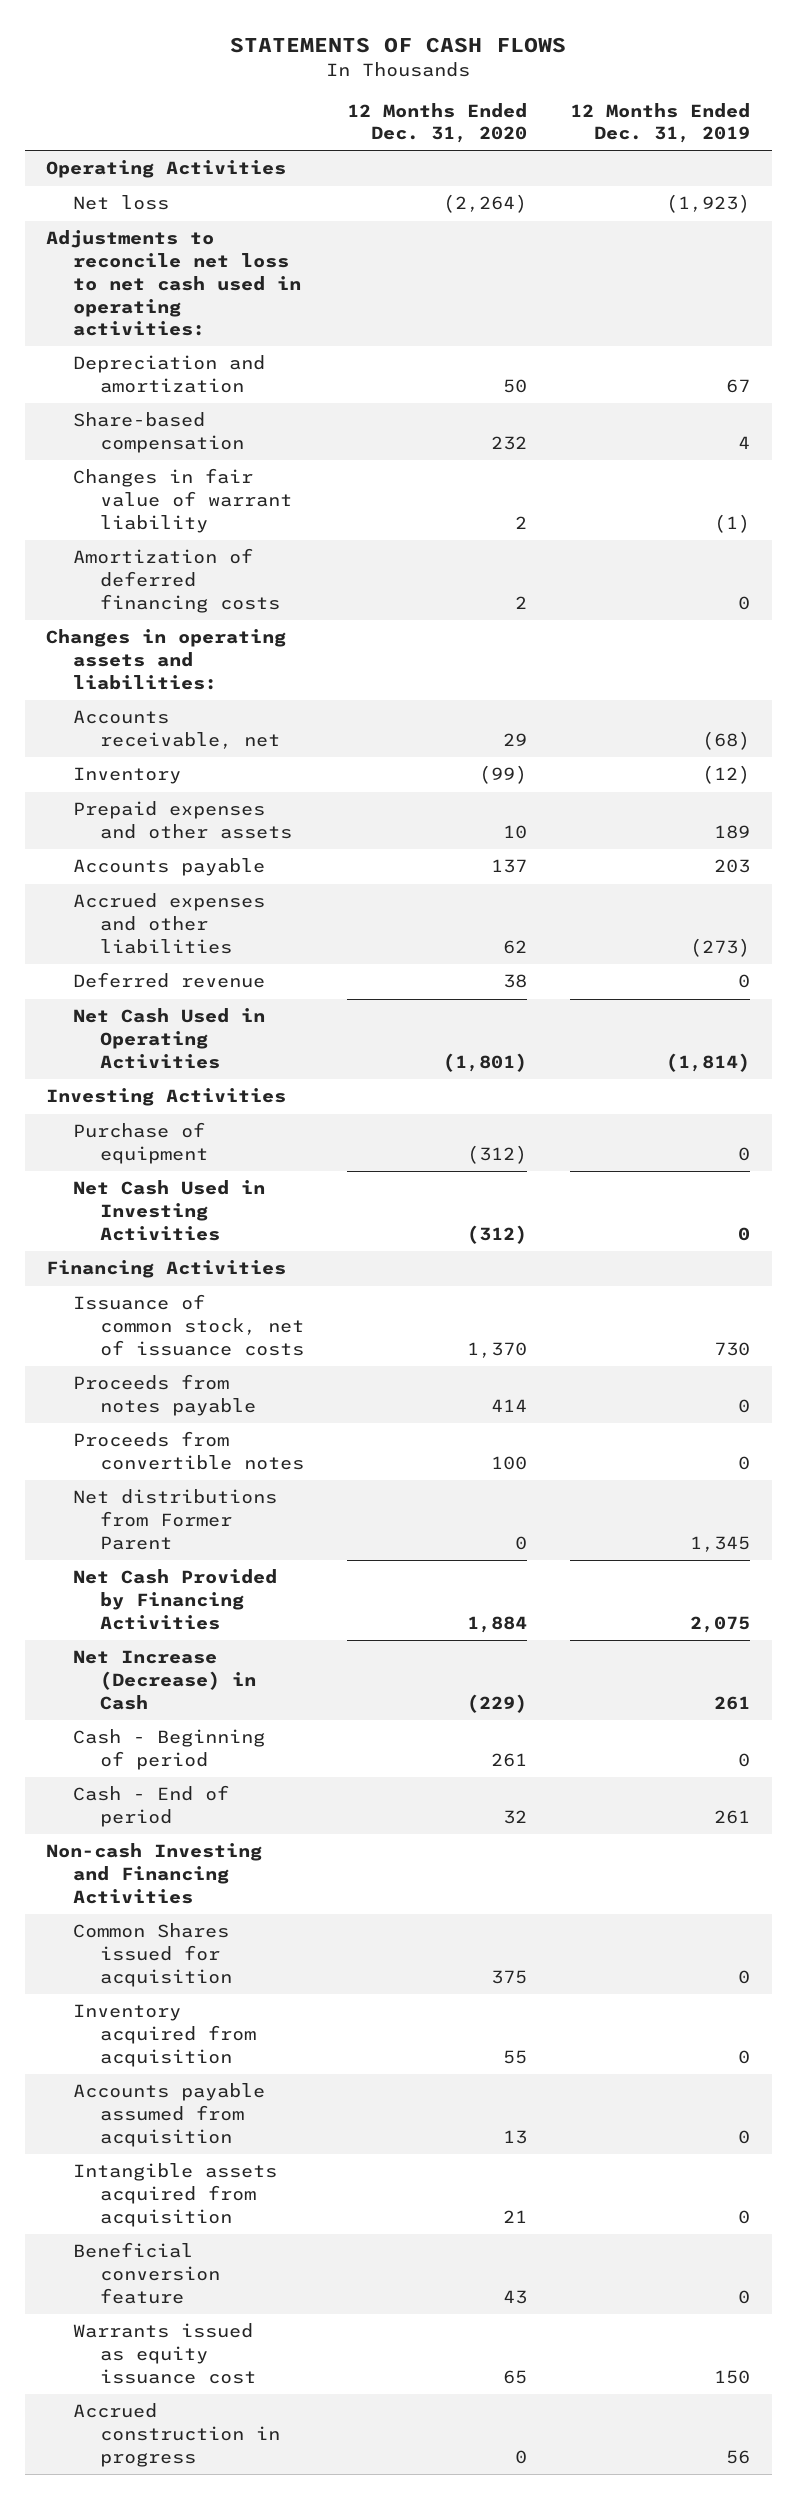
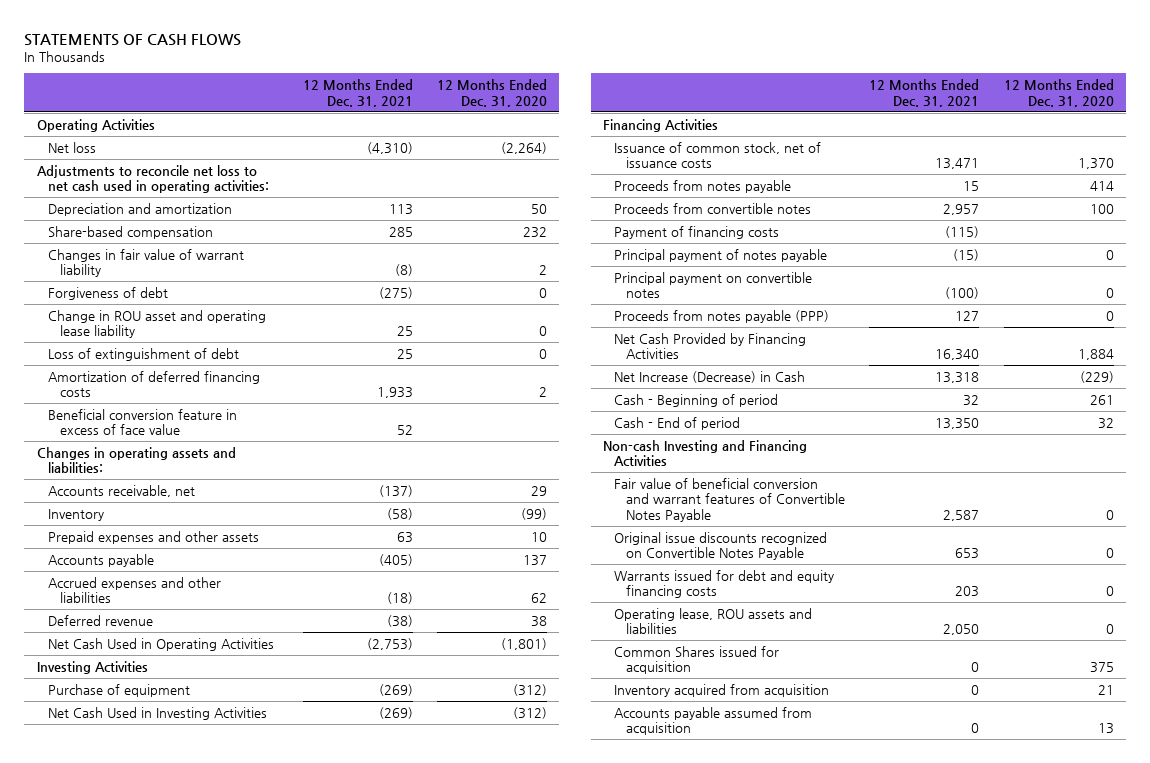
[570,102,751,144] 12 Months Ended Dec. 31, 2019 -> none
none -> [303,79,414,107] 12 Months Ended Dec. 31, 2021
none -> [48,286,169,300] Forgiveness of debt
none -> [48,309,267,339] Change in ROU asset and operating lease liability
none -> [48,347,240,361] Loss of extinguishment of debt
none -> [48,408,238,436] Beneficial conversion feature in excess of face value
[73,1489,278,1550] Net distributions from Former Parent -> none
none -> [614,225,780,239] Payment of financing costs
none -> [614,248,828,262] Principal payment of notes payable
none -> [614,271,813,299] Principal payment on convertible notes
none -> [614,309,830,323] Proceeds from notes payable (PPP)
none -> [614,477,846,523] Fair value of beneficial conversion and warrant features of Convertible Notes Payable
none -> [614,531,828,561] Original issue discounts recognized on Convertible Notes Payable
none -> [614,569,835,599] Warrants issued for debt and equity financing costs
none -> [614,607,813,635] Operating lease, ROU assets and liabilities
[503,2049,528,2064] 55 -> [1097,684,1114,695] 21
[73,2163,278,2227] Intangible assets acquired from acquisition -> none
[73,2242,221,2304] Beneficial conversion feature -> none
[73,2323,257,2384] Warrants issued as equity issuance cost -> none
[73,2403,281,2467] Accrued construction in progress -> none

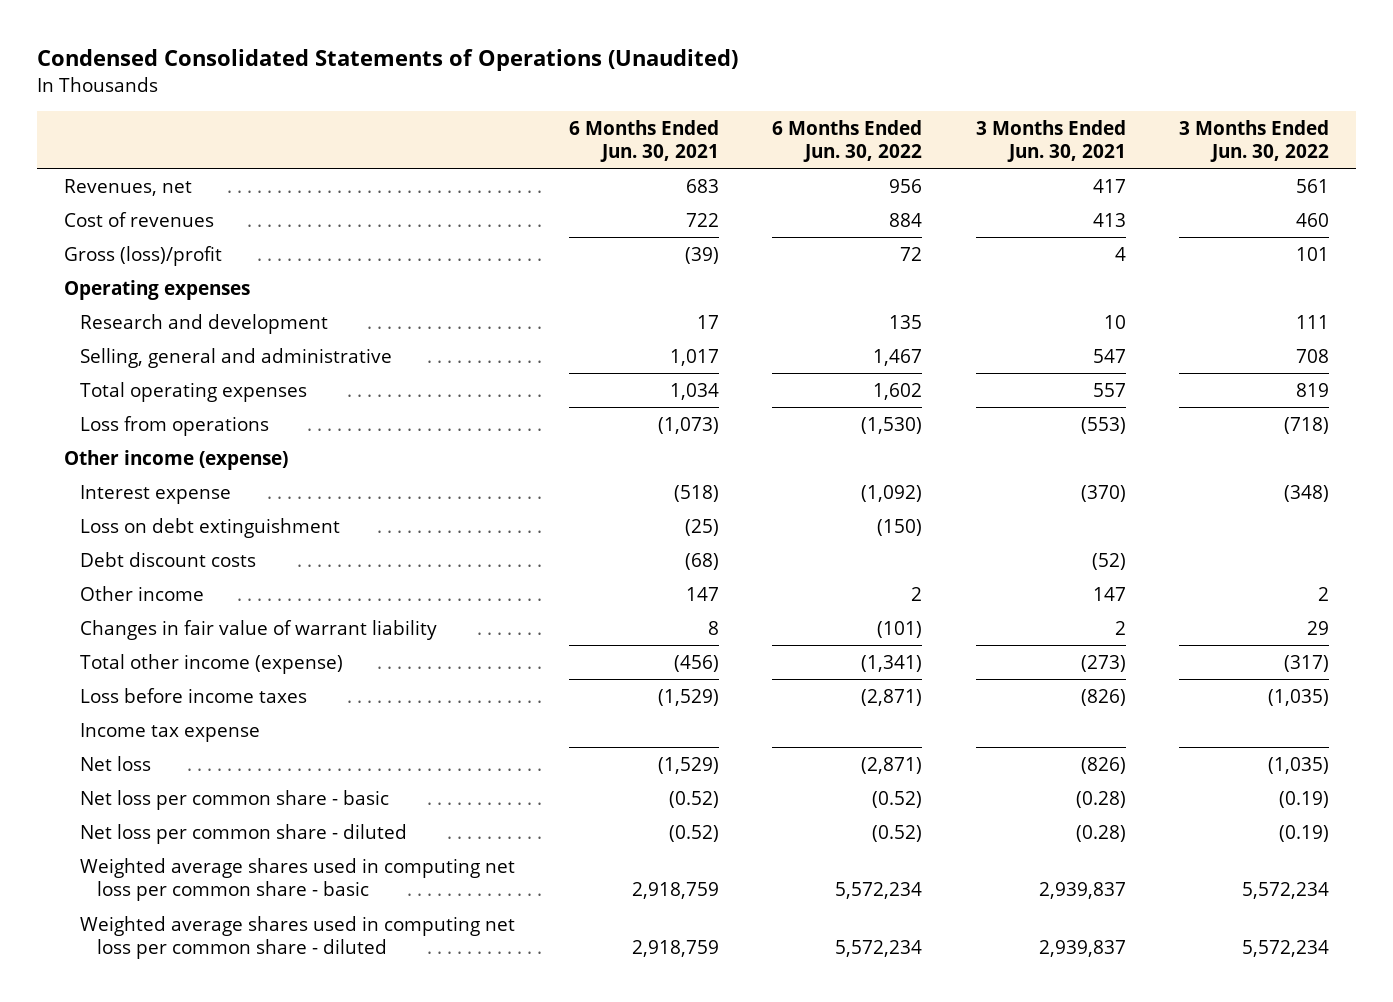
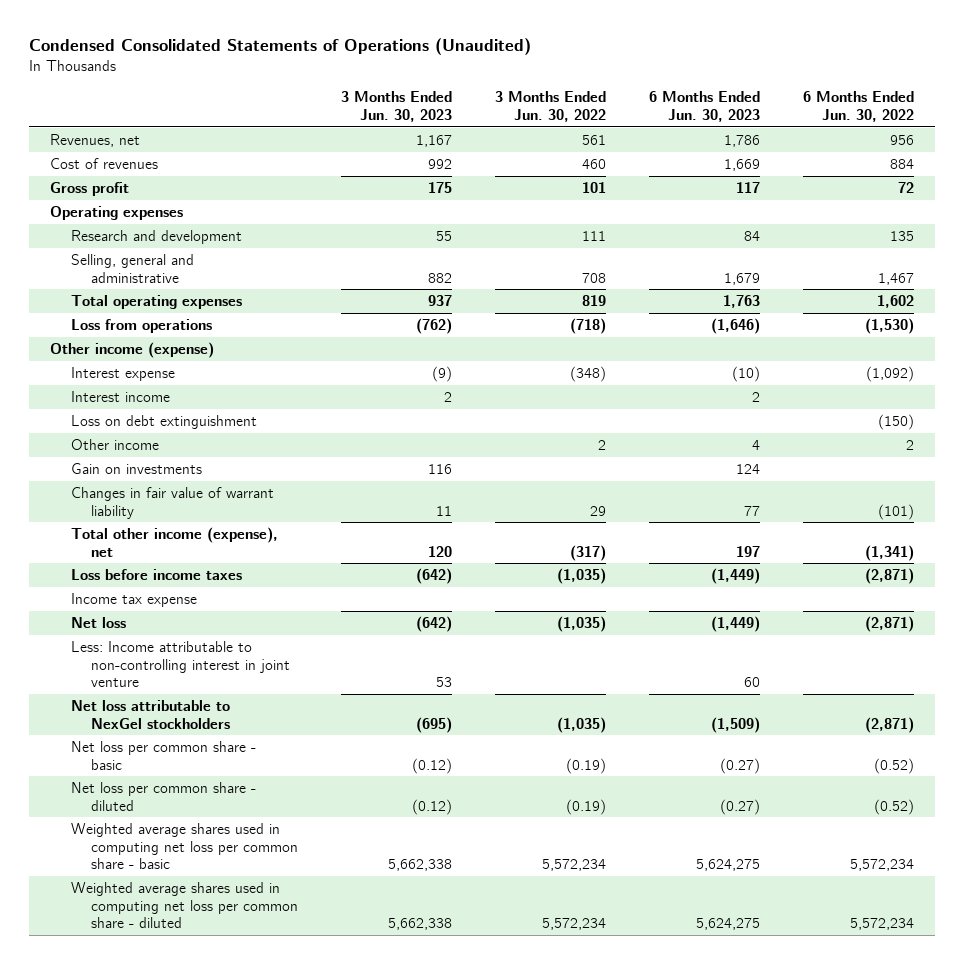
[568,119,719,163] 6 Months Ended Jun. 30, 2021 -> none
[975,119,1126,163] 3 Months Ended Jun. 30, 2021 -> none
none -> [341,91,453,123] 3 Months Ended Jun. 30, 2023
none -> [648,91,760,123] 6 Months Ended Jun. 30, 2023
[63,245,222,266] Gross (loss)/profit -> [49,181,129,196] Gross profit
none -> [70,390,170,402] Interest income
[80,551,257,567] Debt discount costs -> none
none -> [70,462,202,474] Gain on investments
[80,653,344,674] Total other income (expense) -> [70,526,278,557] Total other income (expense), net
none -> [70,640,291,688] Less: Income attributable to non-controlling interest in joint venture
none -> [70,699,231,729] Net loss attributable to NexGel stockholders

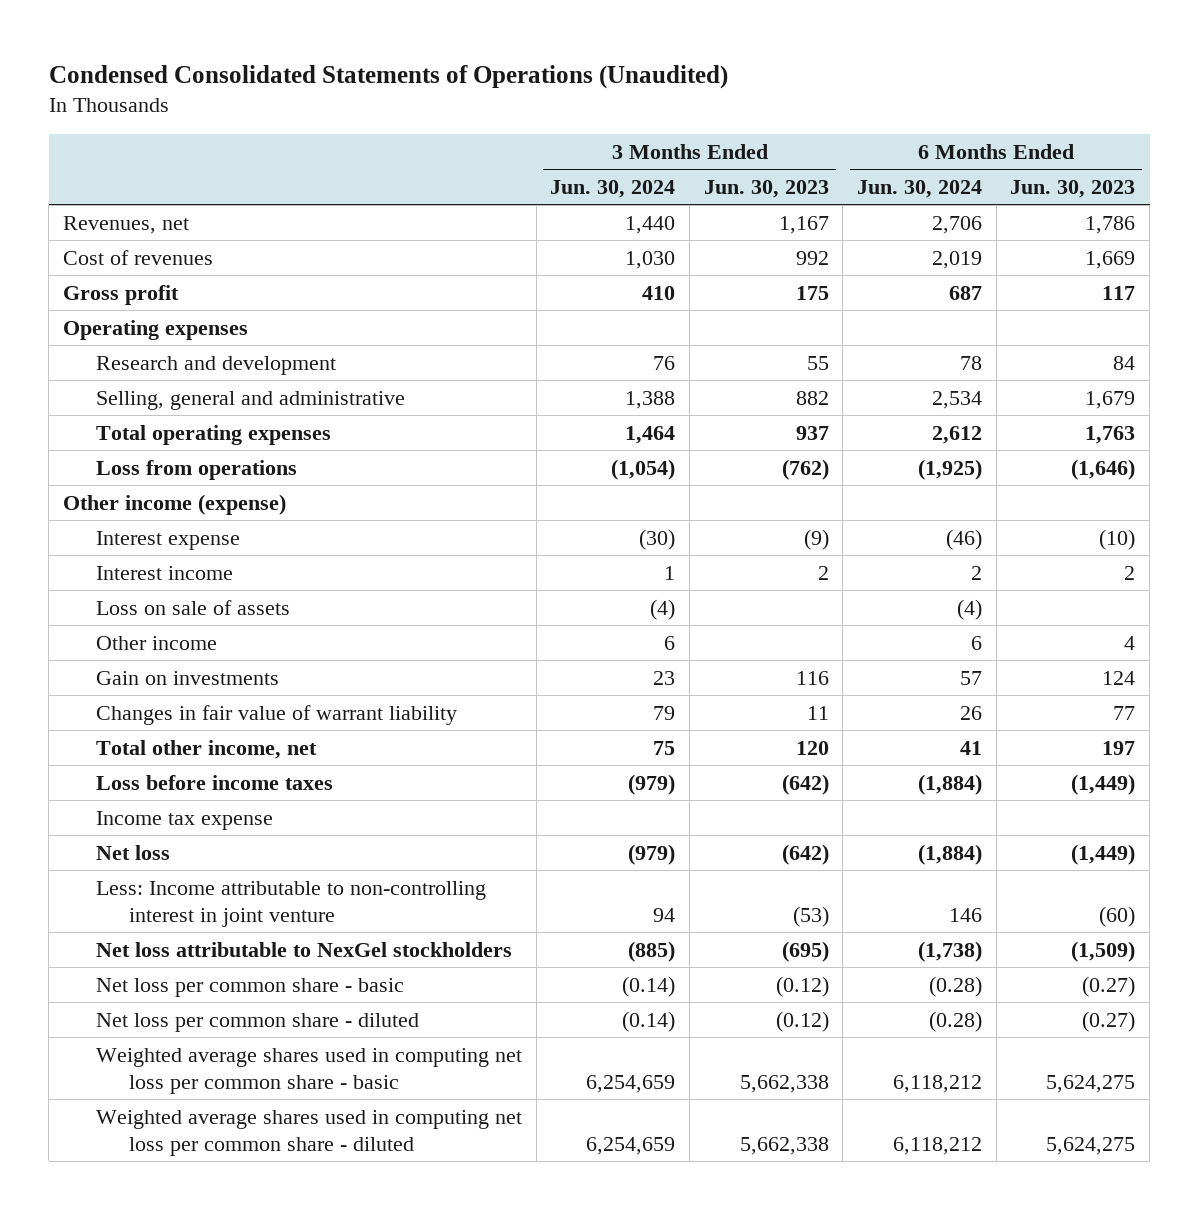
[494,91,606,123] 3 Months Ended Jun. 30, 2022 -> none
[802,91,914,123] 6 Months Ended Jun. 30, 2022 -> none
none -> [550,179,676,198] Jun. 30, 2024
none -> [857,179,983,198] Jun. 30, 2024
[70,414,257,429] Loss on debt extinguishment -> none
none -> [96,599,291,615] Loss on sale of assets
[70,526,278,557] Total other income (expense), net -> [96,739,318,759] Total other income, net
[436,677,453,688] 53 -> [792,905,829,927] (53)
[743,677,760,688] 60 -> [1099,905,1136,927] (60)

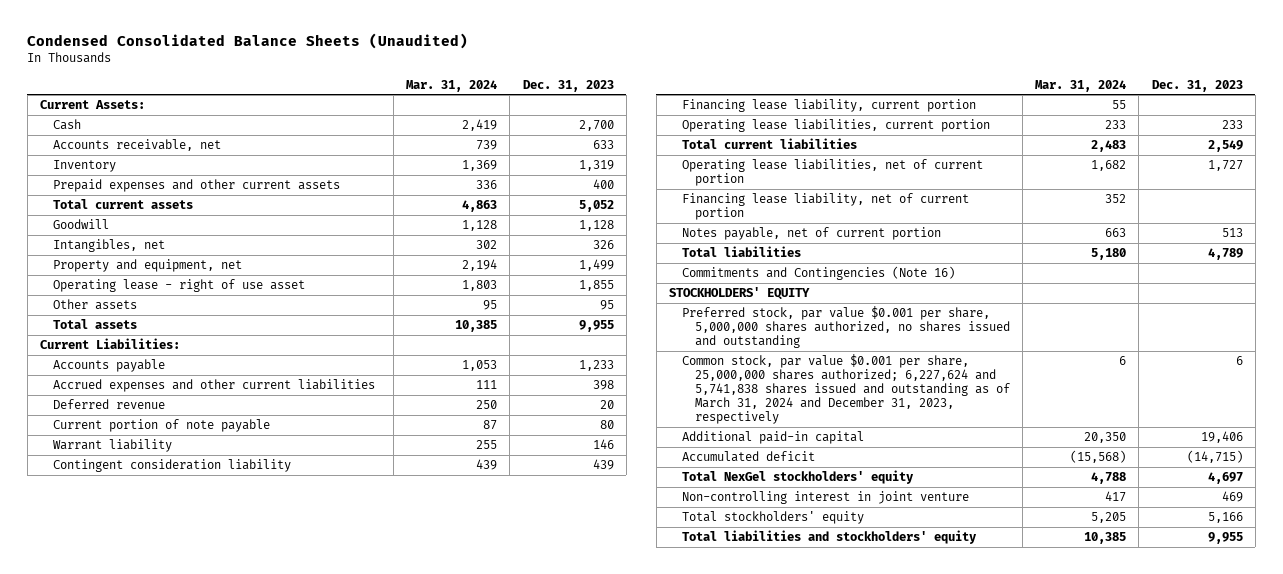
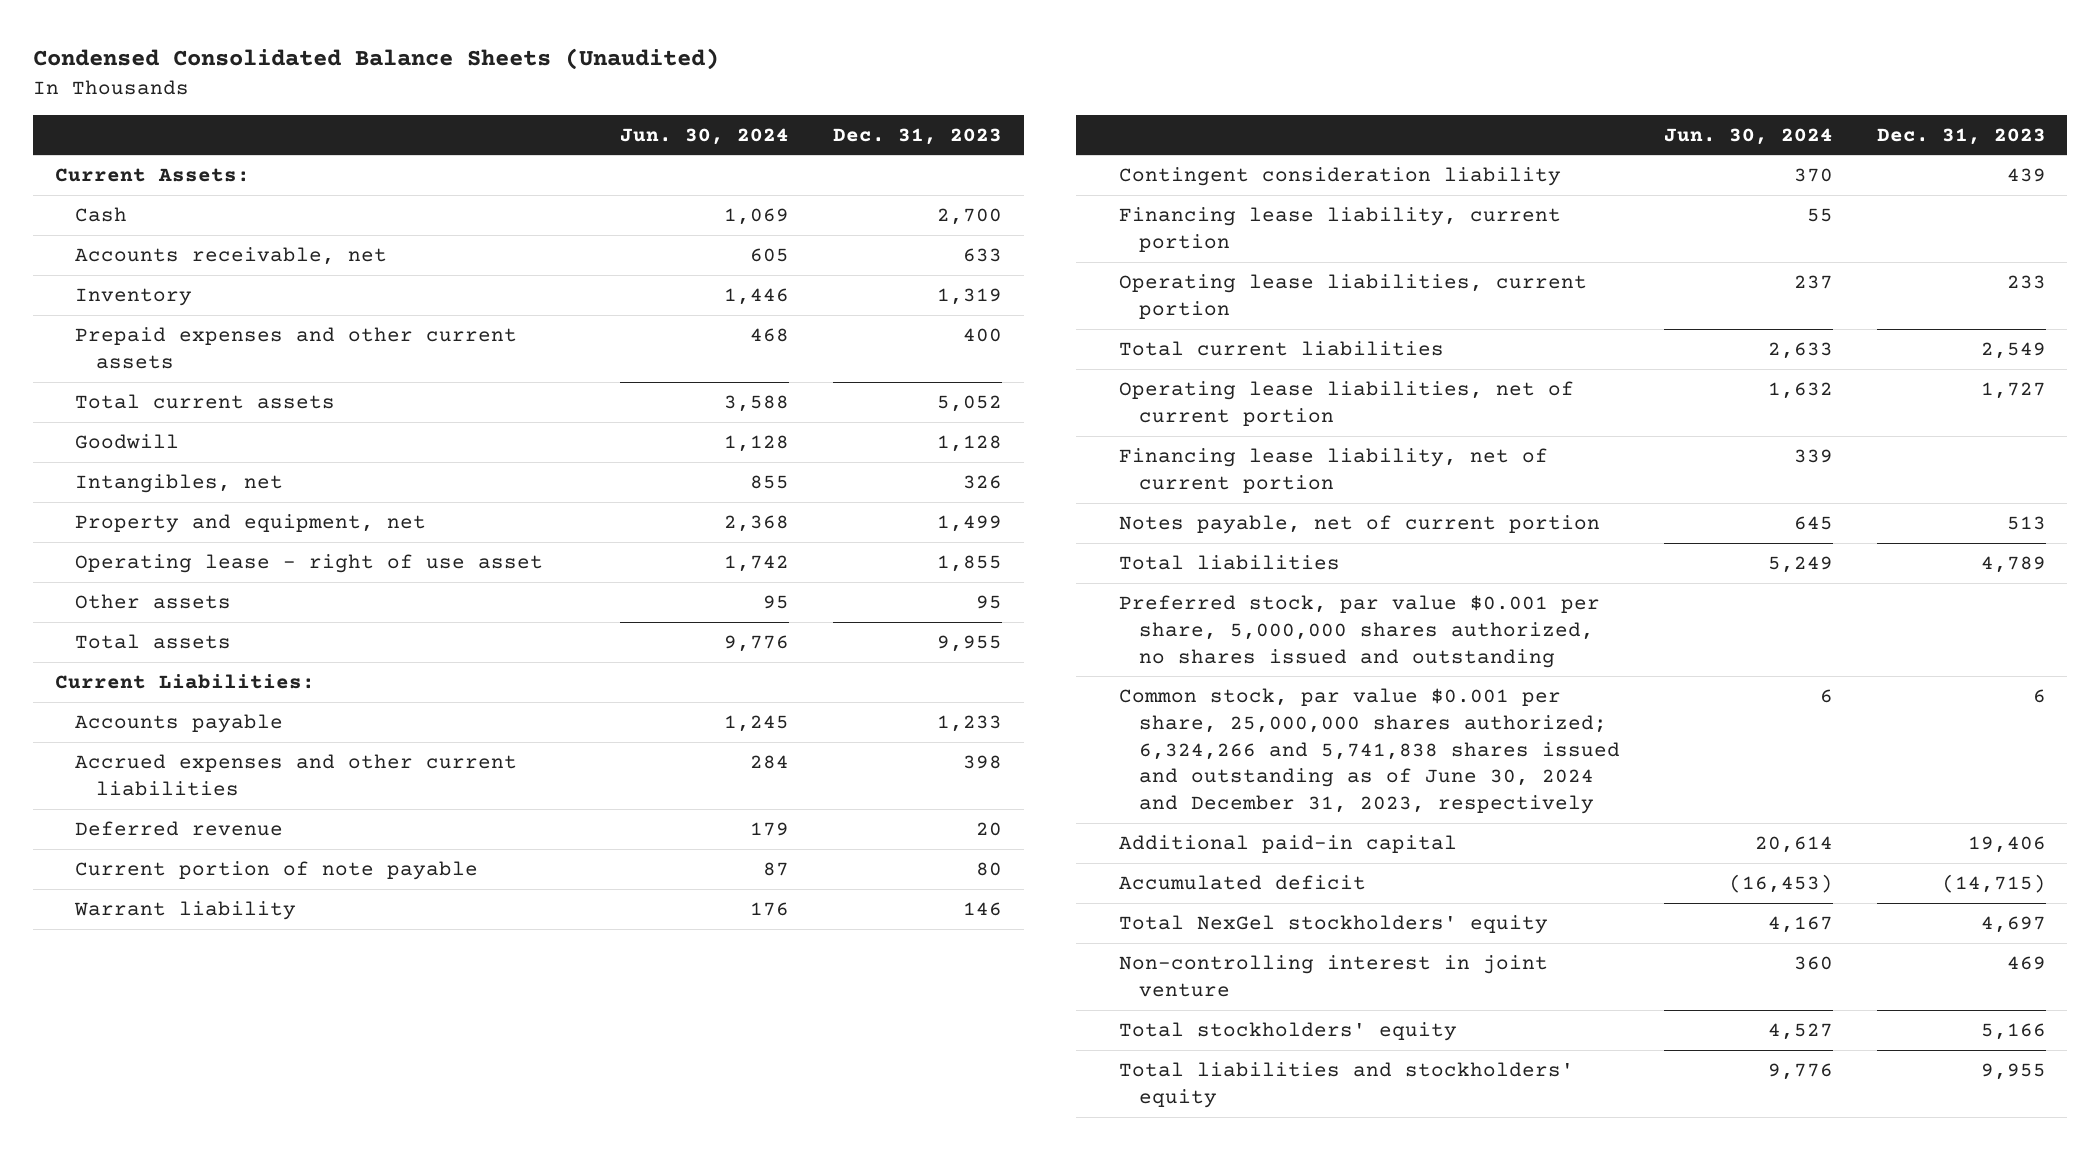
[406,79,498,92] Mar. 31, 2024 -> none
none -> [620,127,790,145] Jun. 30, 2024
[681,266,955,281] Commitments and Contingencies (Note 16) -> none
[669,287,811,301] STOCKHOLDERS' EQUITY -> none
[681,354,1010,425] Common stock, par value $0.001 per share, 25,000,000 shares authorized; 6,227,624 and 5,741,838 shares issued and outstanding as of March 31, 2024 and December 31, 2023, respectively -> [1118,687,1621,815] Common stock, par value $0.001 per share, 25,000,000 shares authorized; 6,324,266 and 5,741,838 shares issued and outstanding as of June 30, 2024 and December 31, 2023, respectively

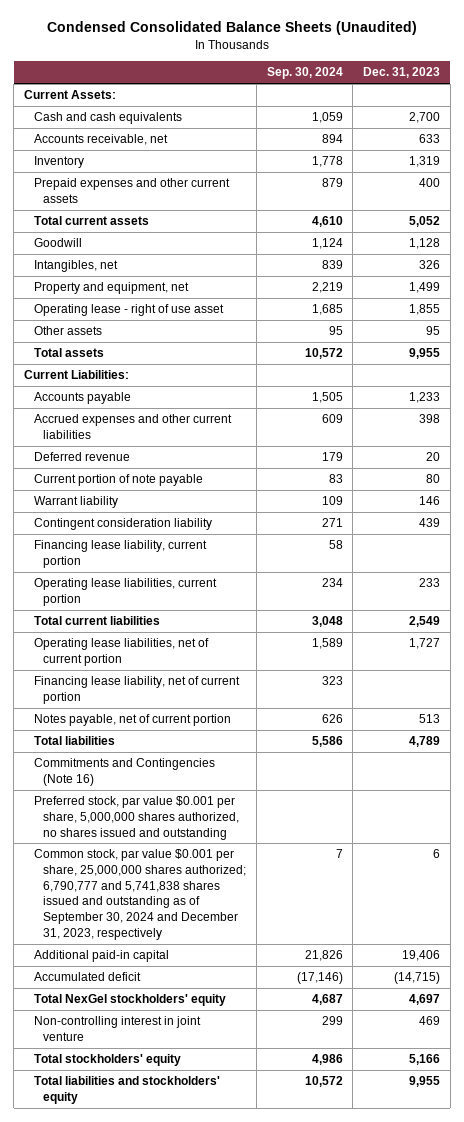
[620,127,790,145] Jun. 30, 2024 -> none
none -> [266,67,343,80] Sep. 30, 2024
[75,206,128,222] Cash -> none
none -> [33,112,182,125] Cash and cash equivalents
none -> [33,758,215,786] Commitments and Contingencies (Note 16)
[1118,687,1621,815] Common stock, par value $0.001 per share, 25,000,000 shares authorized; 6,324,266 and 5,741,838 shares issued and outstanding as of June 30, 2024 and December 31, 2023, respectively -> [33,849,247,940] Common stock, par value $0.001 per share, 25,000,000 shares authorized; 6,790,777 and 5,741,838 shares issued and outstanding as of September 30, 2024 and December 31, 2023, respectively

